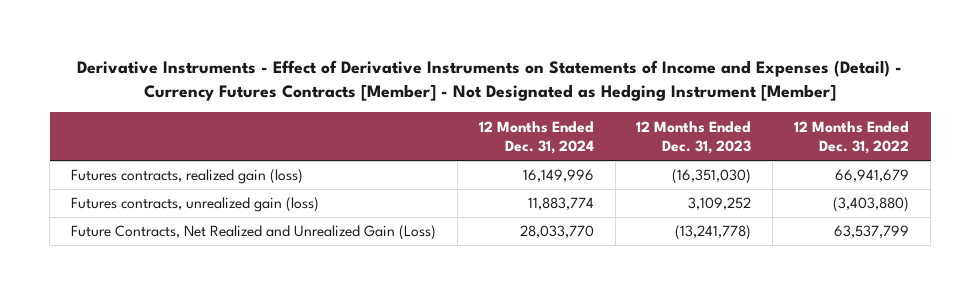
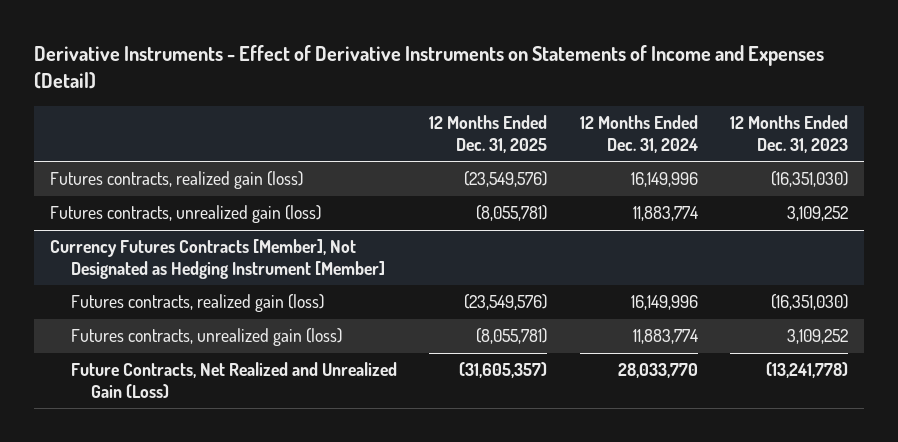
[77,60,903,102] Derivative Instruments - Effect of Derivative Instruments on Statements of Income and Expenses (Detail) - Currency Futures Contracts [Member] - Not Designated as Hedging Instrument [Member] -> [34,45,825,90] Derivative Instruments - Effect of Derivative Instruments on Statements of Income and Expenses (Detail)
[794,120,910,154] 12 Months Ended Dec. 31, 2022 -> none
none -> [429,114,548,153] 12 Months Ended Dec. 31, 2025
none -> [50,239,385,279] Currency Futures Contracts [Member], Not Designated as Hedging Instrument [Member]
none -> [70,294,324,313] Futures contracts, realized gain (loss)
none -> [70,328,342,347] Futures contracts, unrealized gain (loss)

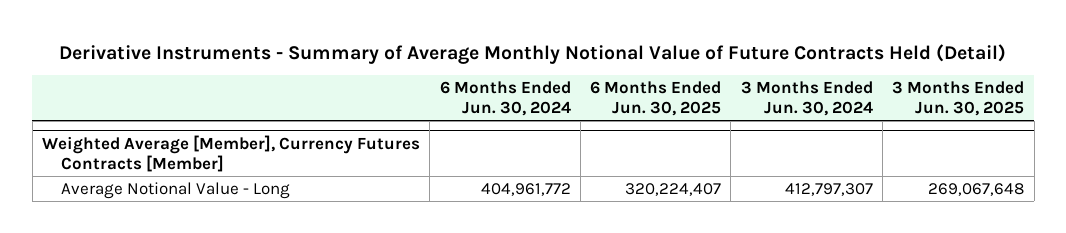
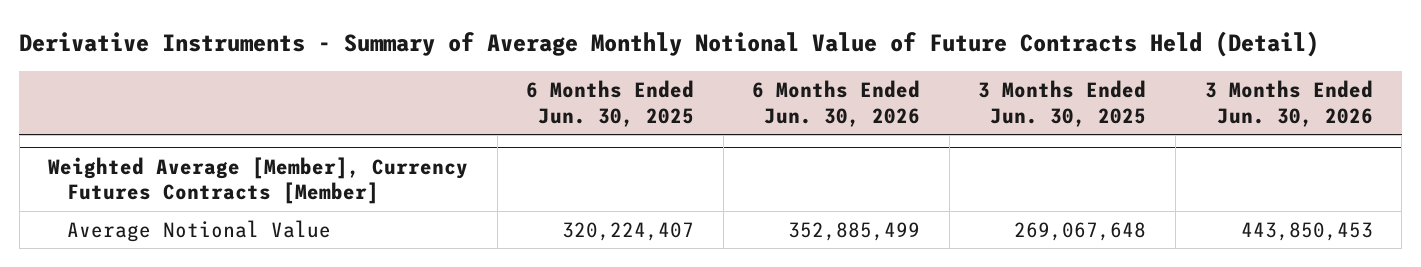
[439,81,571,117] 6 Months Ended Jun. 30, 2024 -> none
[740,81,873,117] 3 Months Ended Jun. 30, 2024 -> none
none -> [752,80,921,127] 6 Months Ended Jun. 30, 2026
none -> [1204,80,1373,127] 3 Months Ended Jun. 30, 2026
[60,181,290,199] Average Notional Value - Long -> [67,219,332,242] Average Notional Value

